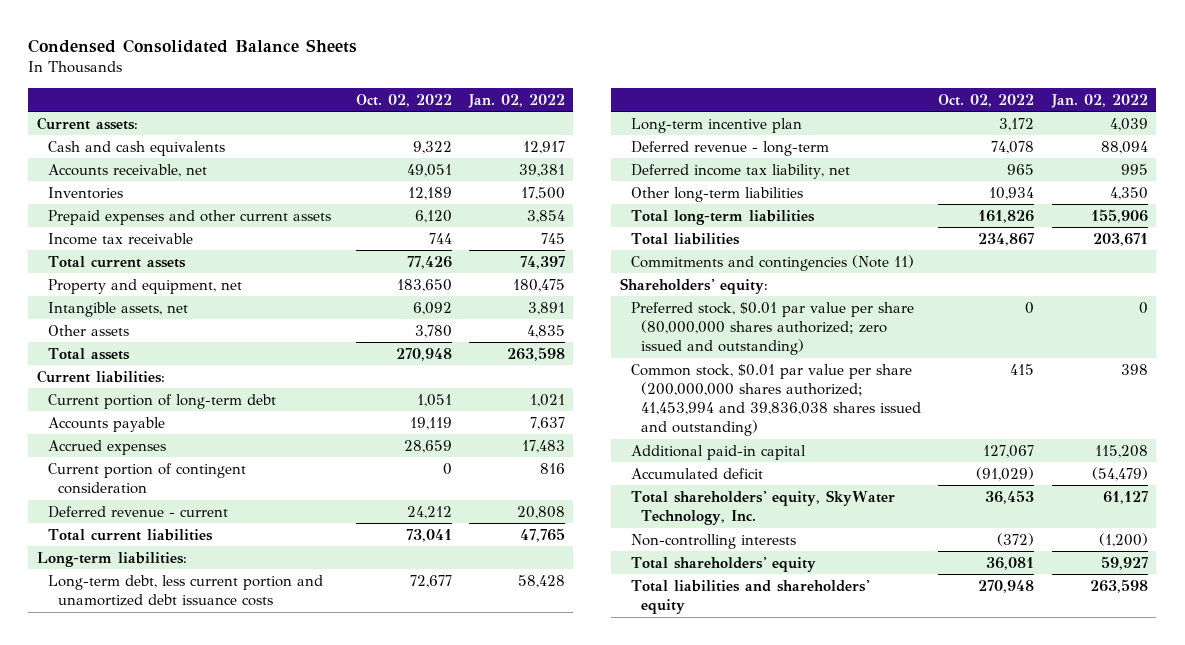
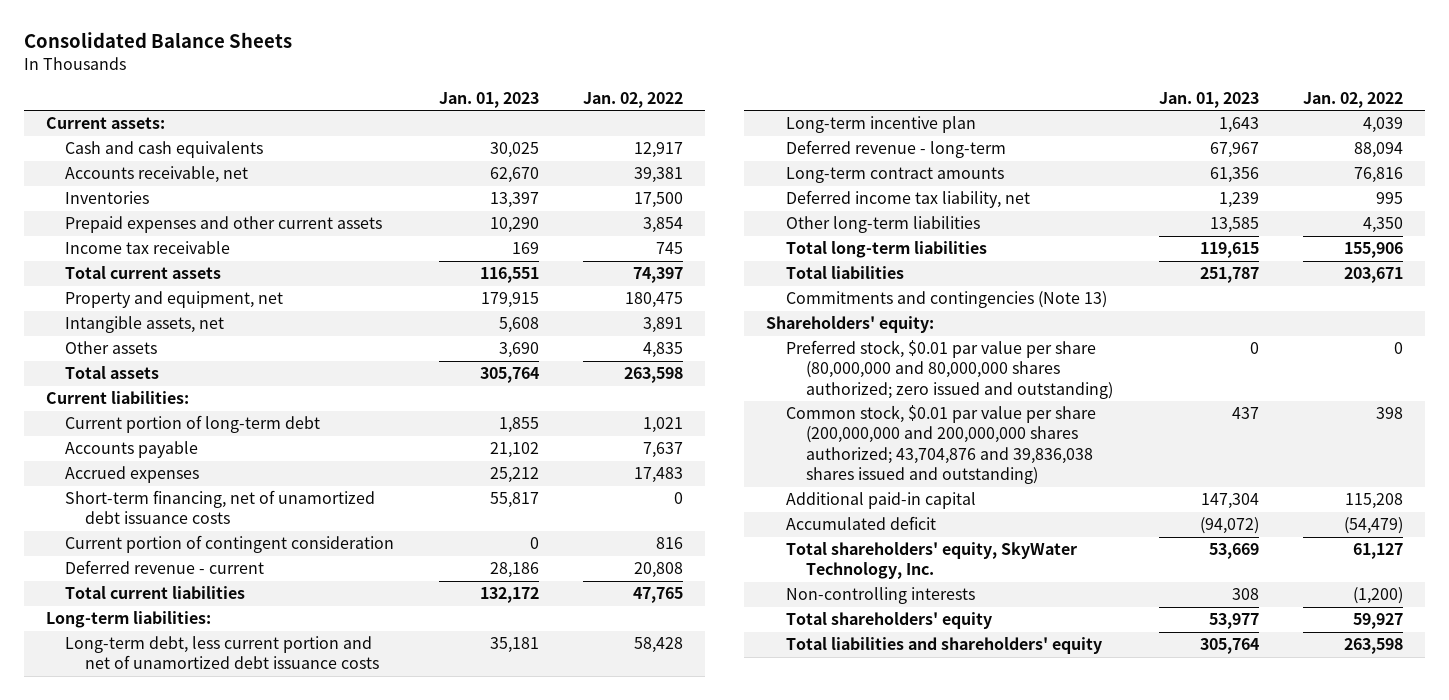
[28,38,358,53] Condensed Consolidated Balance Sheets -> [23,32,292,49] Consolidated Balance Sheets
[355,93,452,107] Oct. 02, 2022 -> none
none -> [438,91,539,108] Jan. 01, 2023
none -> [65,490,376,525] Short-term financing, net of unamortized debt issuance costs
[47,574,323,607] Long-term debt, less current portion and unamortized debt issuance costs -> [65,636,380,670] Long-term debt, less current portion and net of unamortized debt issuance costs
none -> [786,167,1005,184] Long-term contract amounts
[630,254,914,271] Commitments and contingencies (Note 11) -> [786,291,1108,309] Commitments and contingencies (Note 13)
[630,301,914,356] Preferred stock, $0.01 par value per share (80,000,000 shares authorized; zero issued and outstanding) -> [786,340,1114,399] Preferred stock, $0.01 par value per share (80,000,000 and 80,000,000 shares authorized; zero issued and outstanding)
[630,363,922,437] Common stock, $0.01 par value per share (200,000,000 shares authorized; 41,453,994 and 39,836,038 shares issued and outstanding) -> [786,405,1097,485] Common stock, $0.01 par value per share (200,000,000 and 200,000,000 shares authorized; 43,704,876 and 39,836,038 shares issued and outstanding)

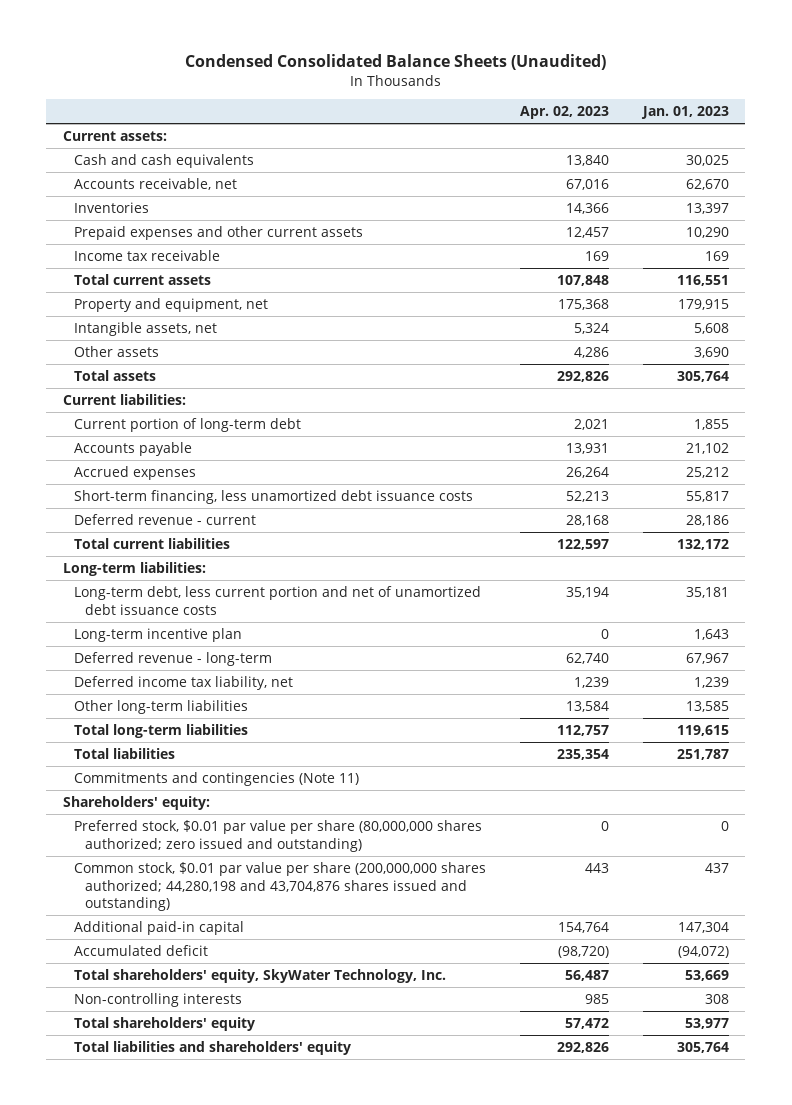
[23,32,292,49] Consolidated Balance Sheets -> [184,54,606,71] Condensed Consolidated Balance Sheets (Unaudited)
[582,91,683,108] Jan. 02, 2022 -> none
none -> [519,106,609,120] Apr. 02, 2023
[65,535,395,554] Current portion of contingent consideration -> none
[65,490,376,525] Short-term financing, net of unamortized debt issuance costs -> [73,489,473,504] Short-term financing, less unamortized debt issuance costs
[786,167,1005,184] Long-term contract amounts -> none
[786,291,1108,309] Commitments and contingencies (Note 13) -> [73,771,359,786] Commitments and contingencies (Note 11)
[786,340,1114,399] Preferred stock, $0.01 par value per share (80,000,000 and 80,000,000 shares authorized; zero issued and outstanding) -> [73,819,482,852] Preferred stock, $0.01 par value per share (80,000,000 shares authorized; zero issued and outstanding)
[786,405,1097,485] Common stock, $0.01 par value per share (200,000,000 and 200,000,000 shares authorized; 43,704,876 and 39,836,038 shares issued and outstanding) -> [73,861,486,912] Common stock, $0.01 par value per share (200,000,000 shares authorized; 44,280,198 and 43,704,876 shares issued and outstanding)

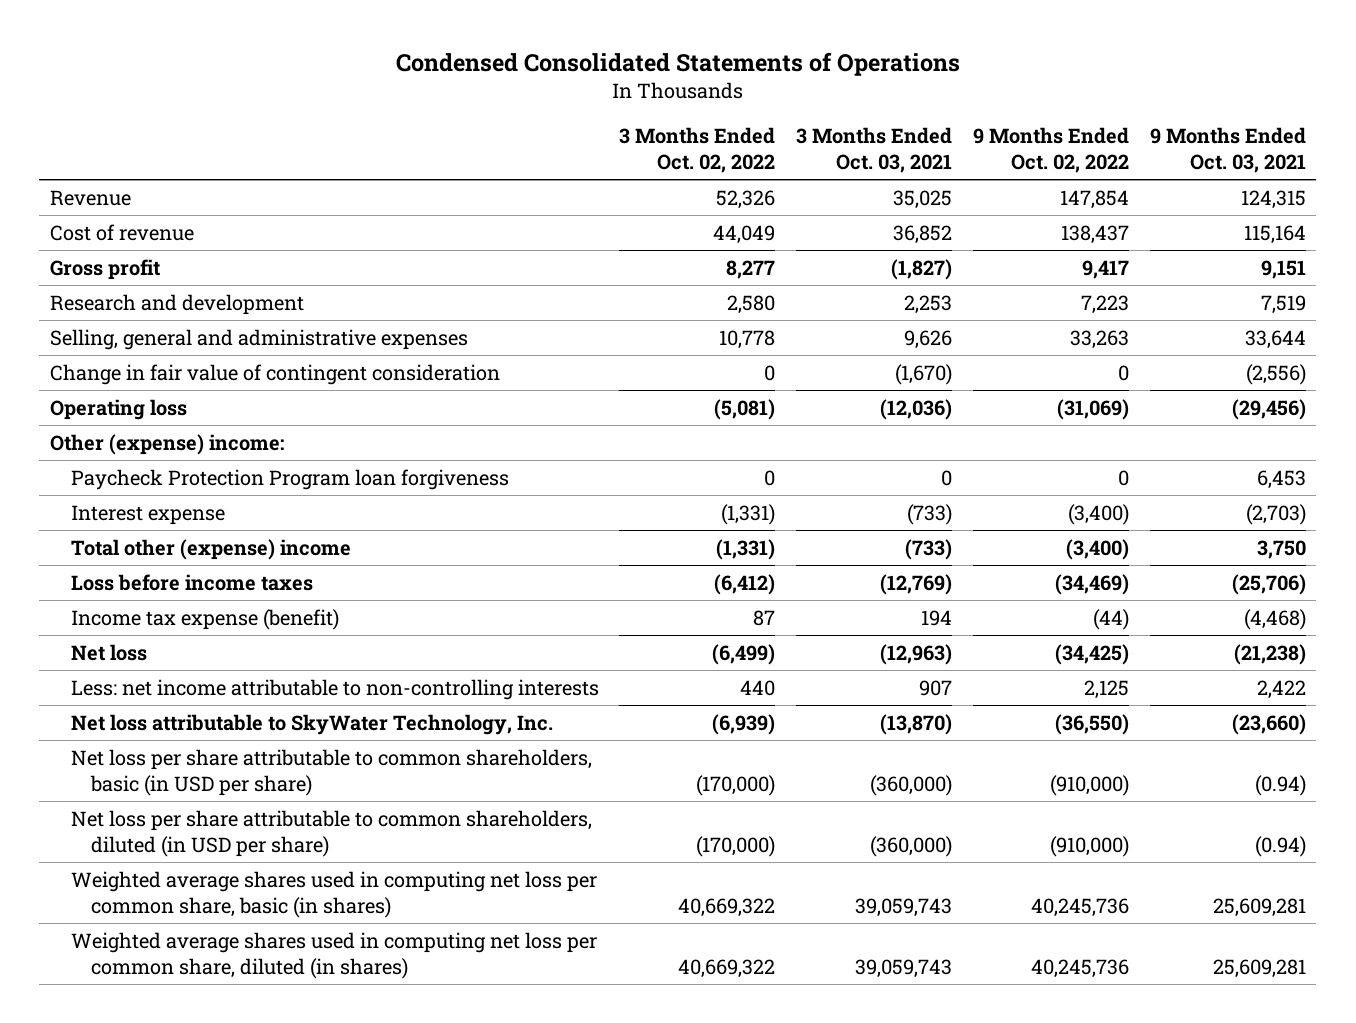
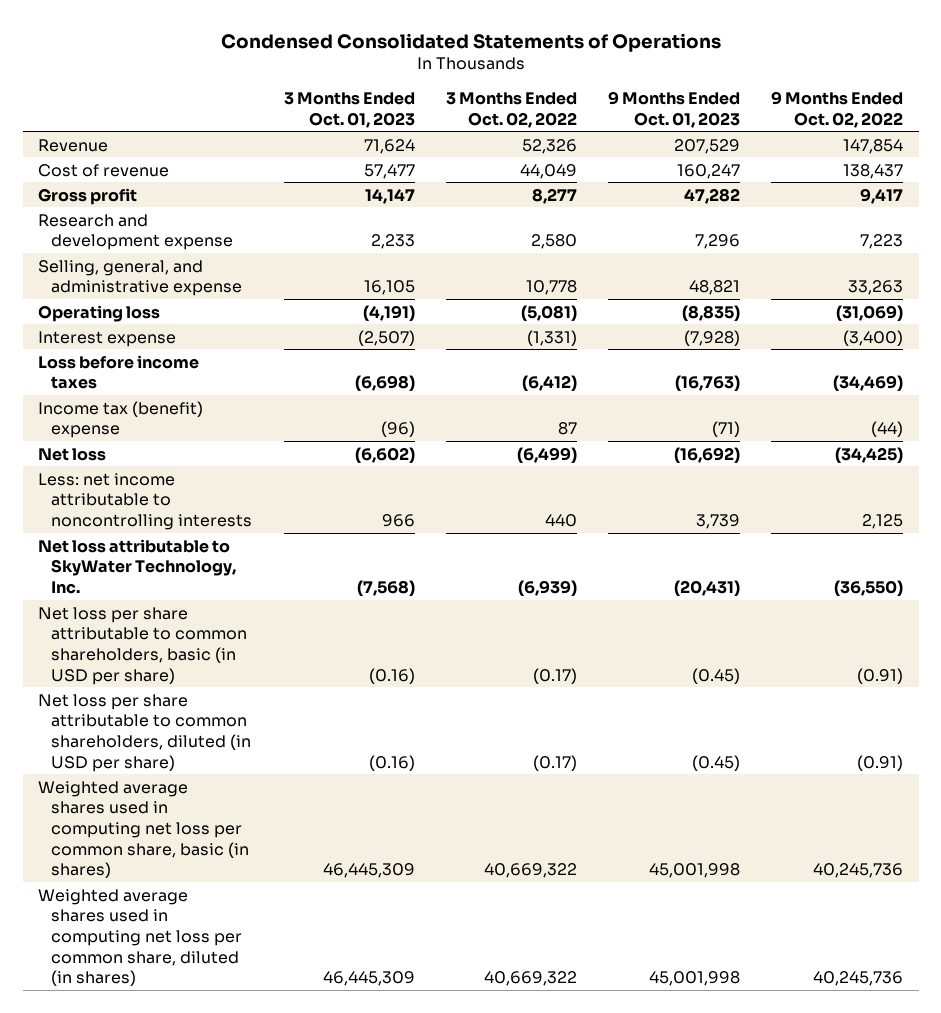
[796,127,953,173] 3 Months Ended Oct. 03, 2021 -> none
[1149,127,1306,173] 9 Months Ended Oct. 03, 2021 -> none
none -> [283,91,415,128] 3 Months Ended Oct. 01, 2023
none -> [607,90,740,128] 9 Months Ended Oct. 01, 2023
[49,363,500,385] Change in fair value of contingent consideration -> none
[49,293,304,315] Research and development -> [38,213,234,251] Research and development expense
[49,328,468,350] Selling, general and administrative expenses -> [38,259,243,297] Selling, general, and administrative expense
[49,433,284,455] Other (expense) income: -> none
[70,468,509,490] Paycheck Protection Program loan forgiveness -> none
[70,538,351,560] Total other (expense) income -> none
[70,608,339,630] Income tax expense (benefit) -> [38,400,204,439] Income tax (benefit) expense
[70,678,599,700] Less: net income attributable to non-controlling interests -> [38,472,253,530] Less: net income attributable to noncontrolling interests
[696,774,776,796] (170,000) -> [532,667,577,684] (0.17)
[1050,774,1130,796] (910,000) -> [857,667,904,684] (0.91)
[696,835,776,857] (170,000) -> [532,754,577,771] (0.17)
[1050,835,1130,857] (910,000) -> [857,754,904,771] (0.91)

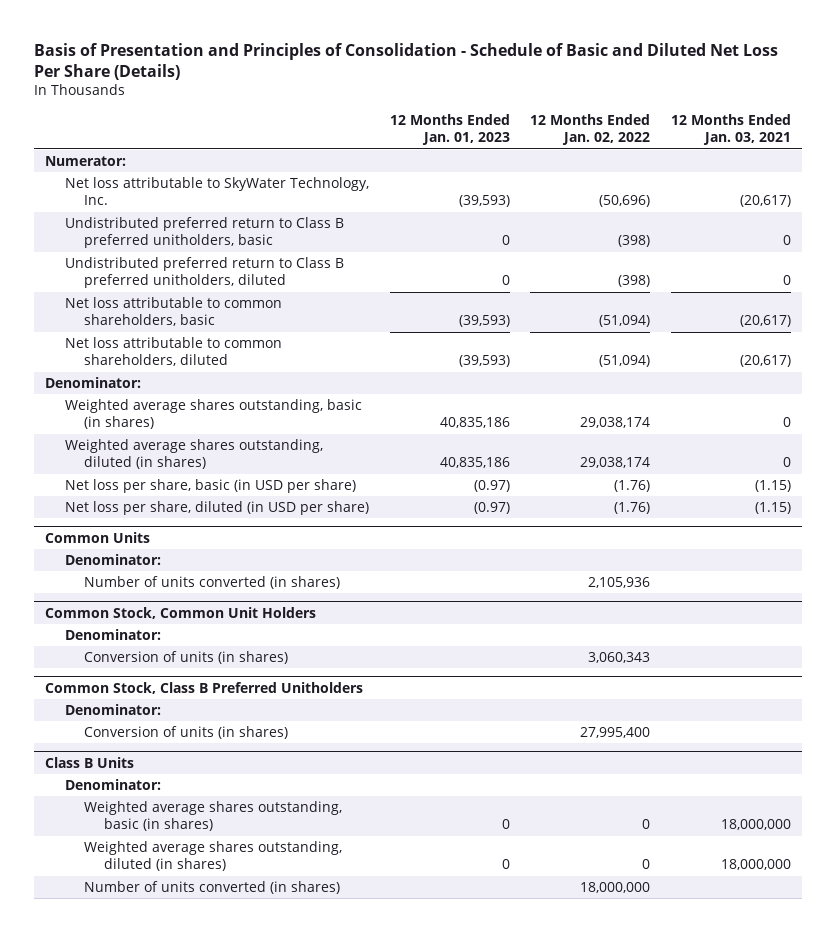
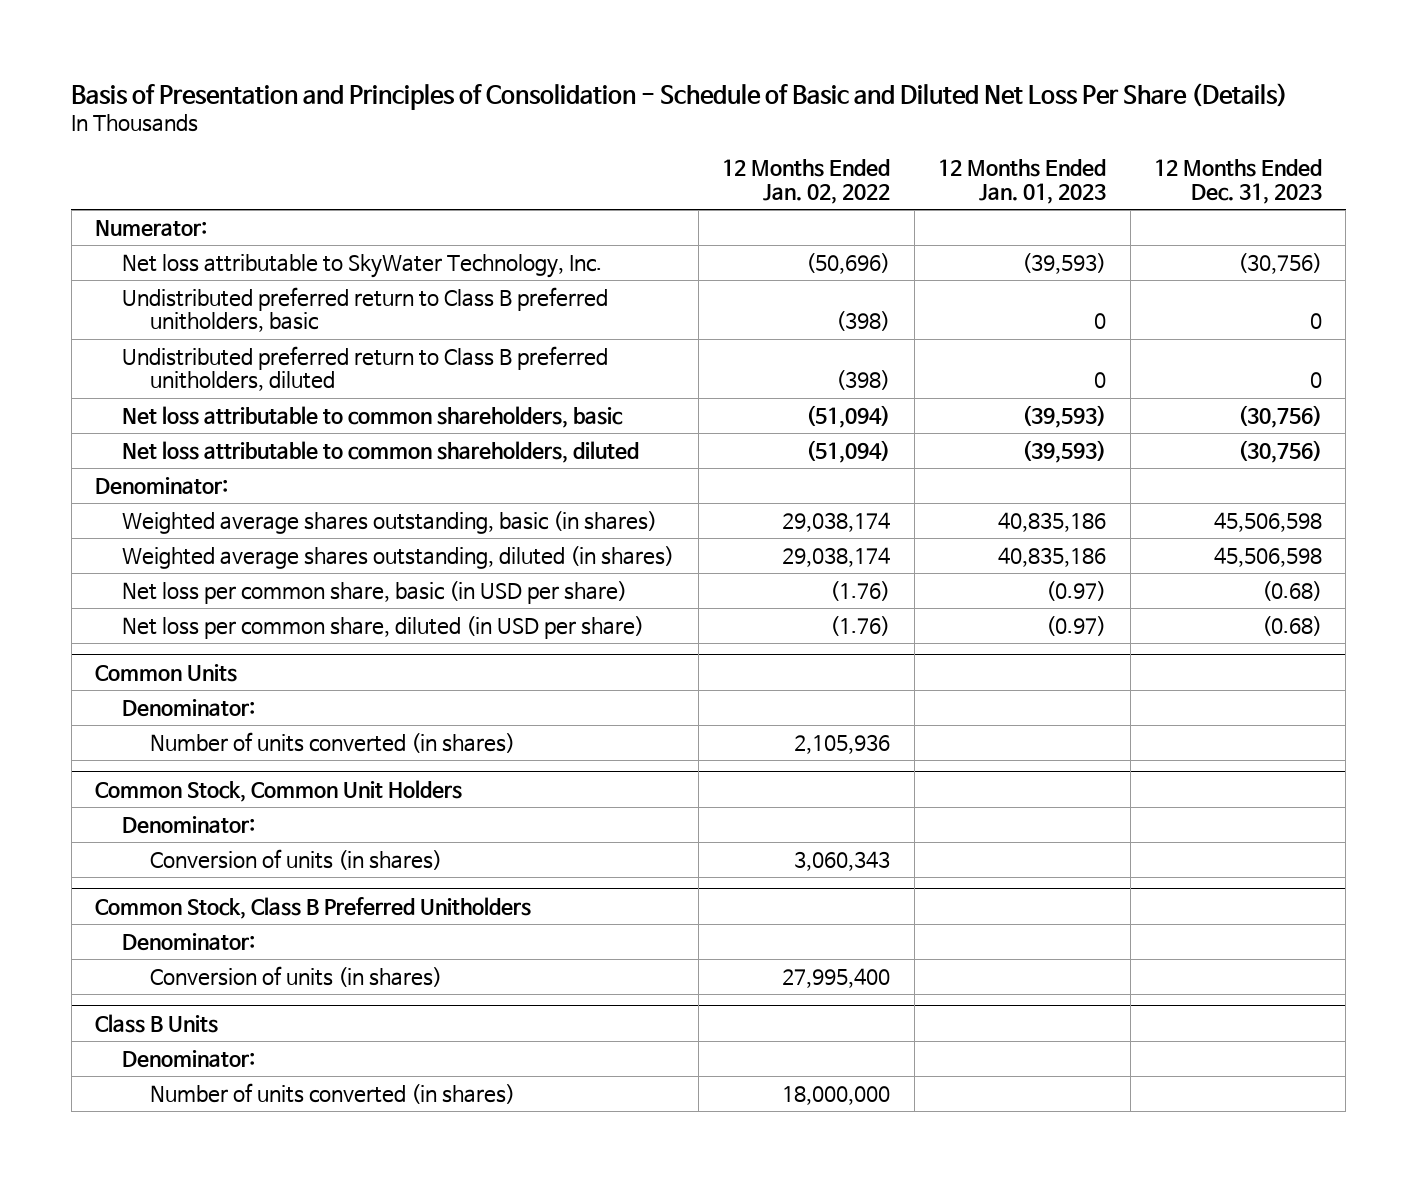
[671,114,792,146] 12 Months Ended Jan. 03, 2021 -> none
none -> [1154,159,1323,204] 12 Months Ended Dec. 31, 2023
[64,479,356,494] Net loss per share, basic (in USD per share) -> [122,580,628,604] Net loss per common share, basic (in USD per share)
[64,501,369,516] Net loss per share, diluted (in USD per share) -> [122,615,645,639] Net loss per common share, diluted (in USD per share)
[84,801,343,832] Weighted average shares outstanding, basic (in shares) -> none
[84,841,343,872] Weighted average shares outstanding, diluted (in shares) -> none

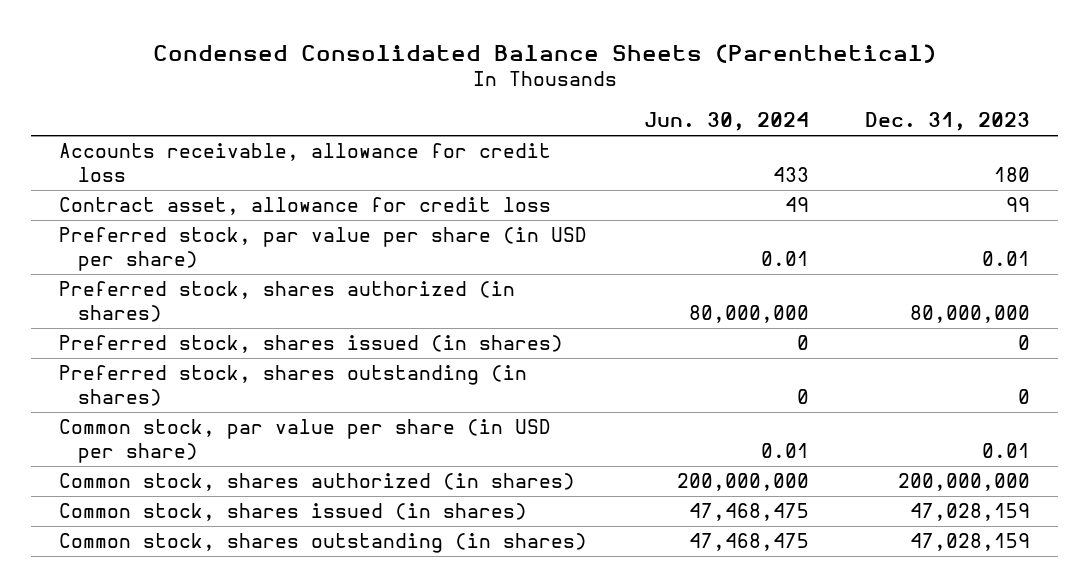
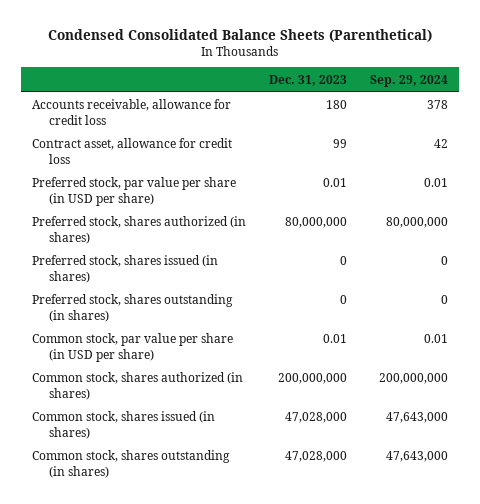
[643,112,809,132] Jun. 30, 2024 -> none
none -> [369,74,448,87] Sep. 29, 2024
[909,503,1030,522] 47,028,159 -> [285,412,348,424] 47,028,000
[909,533,1030,552] 47,028,159 -> [285,451,348,463] 47,028,000

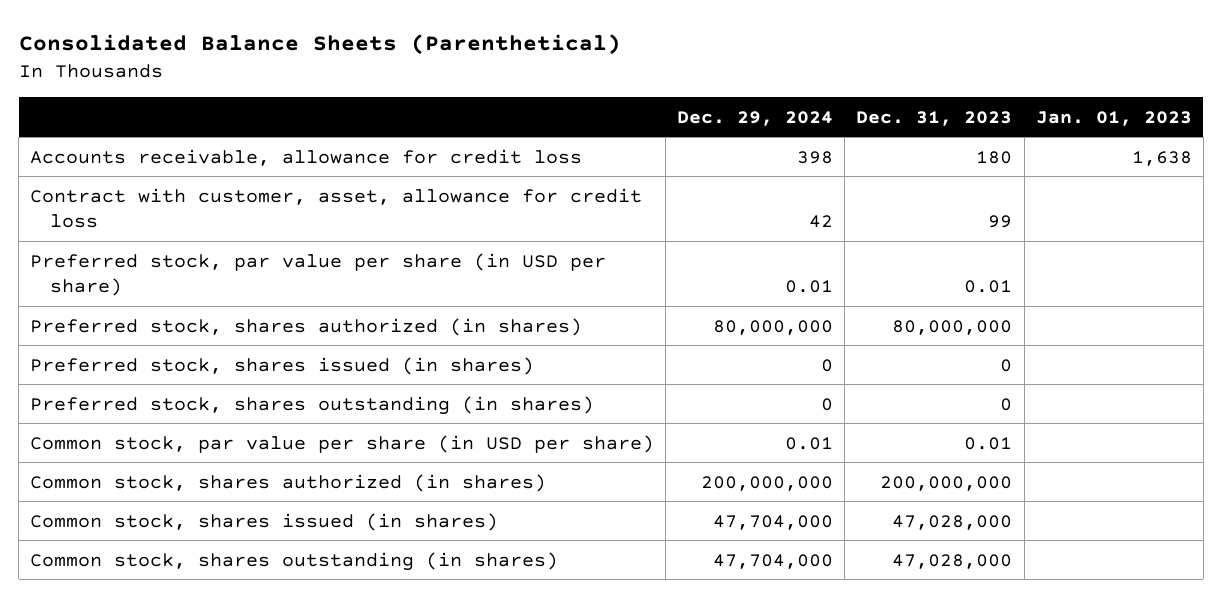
[48,28,433,42] Condensed Consolidated Balance Sheets (Parenthetical) -> [18,33,621,55] Consolidated Balance Sheets (Parenthetical)
[369,74,448,87] Sep. 29, 2024 -> none
none -> [677,110,834,126] Dec. 29, 2024
none -> [1035,110,1192,126] Jan. 01, 2023
[32,138,233,164] Contract asset, allowance for credit loss -> [30,187,643,229] Contract with customer, asset, allowance for credit loss

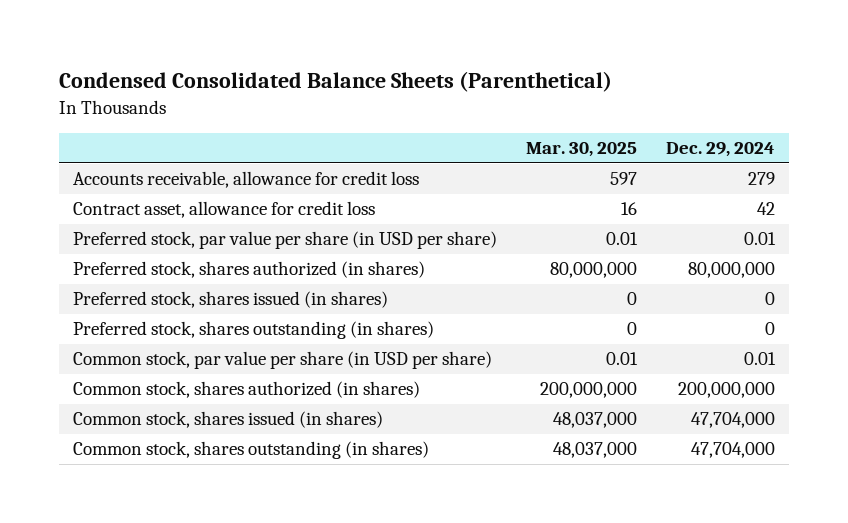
[18,33,621,55] Consolidated Balance Sheets (Parenthetical) -> [58,71,612,93] Condensed Consolidated Balance Sheets (Parenthetical)
[856,110,1013,126] Dec. 31, 2023 -> none
[1035,110,1192,126] Jan. 01, 2023 -> none
none -> [525,142,637,158] Mar. 30, 2025
[797,150,834,164] 398 -> [747,172,775,186] 279
[30,187,643,229] Contract with customer, asset, allowance for credit loss -> [73,201,376,219] Contract asset, allowance for credit loss

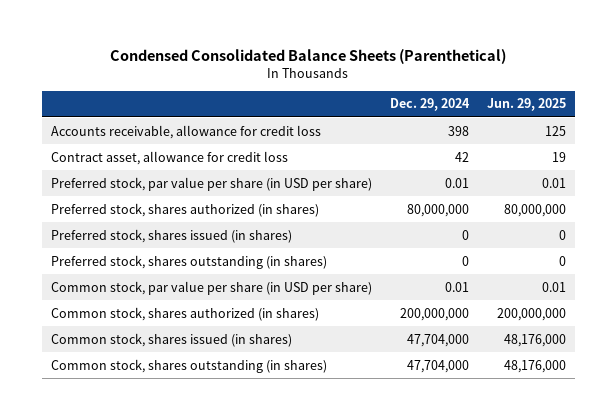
[525,142,637,158] Mar. 30, 2025 -> none
none -> [486,98,566,112] Jun. 29, 2025
[747,172,775,186] 279 -> [447,125,469,136] 398

